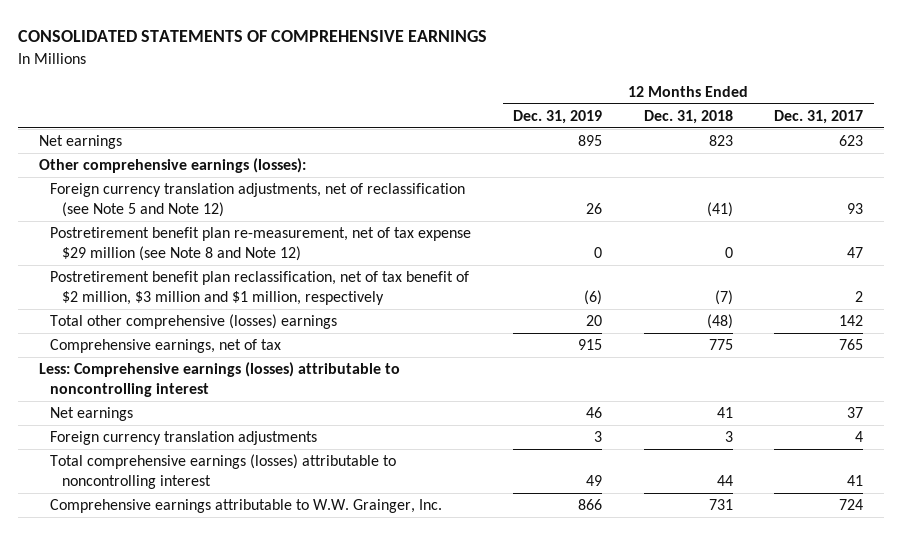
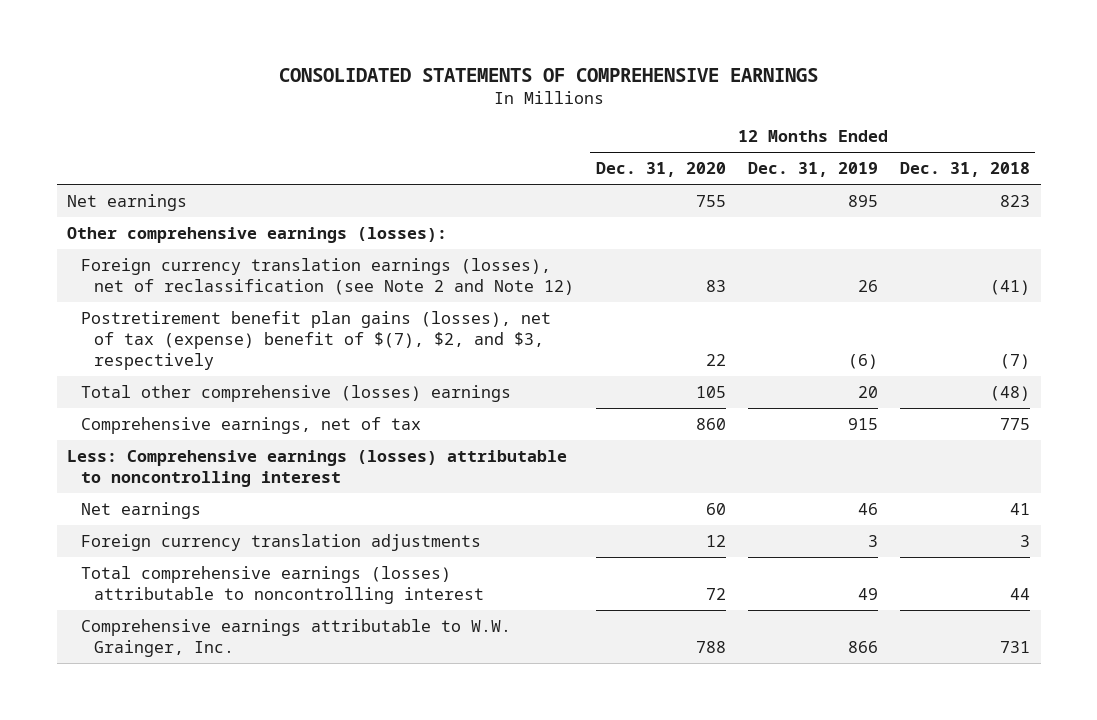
[774,109,864,124] Dec. 31, 2017 -> none
none -> [595,161,726,177] Dec. 31, 2020
[50,227,472,262] Postretirement benefit plan re-measurement, net of tax expense $29 million (see Note 8 and Note 12) -> none
[50,183,466,218] Foreign currency translation adjustments, net of reclassification (see Note 5 and Note 12) -> [80,257,575,295] Foreign currency translation earnings (losses), net of reclassification (see Note 2 and Note 12)
[50,271,470,306] Postretirement benefit plan reclassification, net of tax benefit of $2 million, $3 million and $1 million, respectively -> [80,310,551,371] Postretirement benefit plan gains (losses), net of tax (expense) benefit of $(7), $2, and $3, respectively

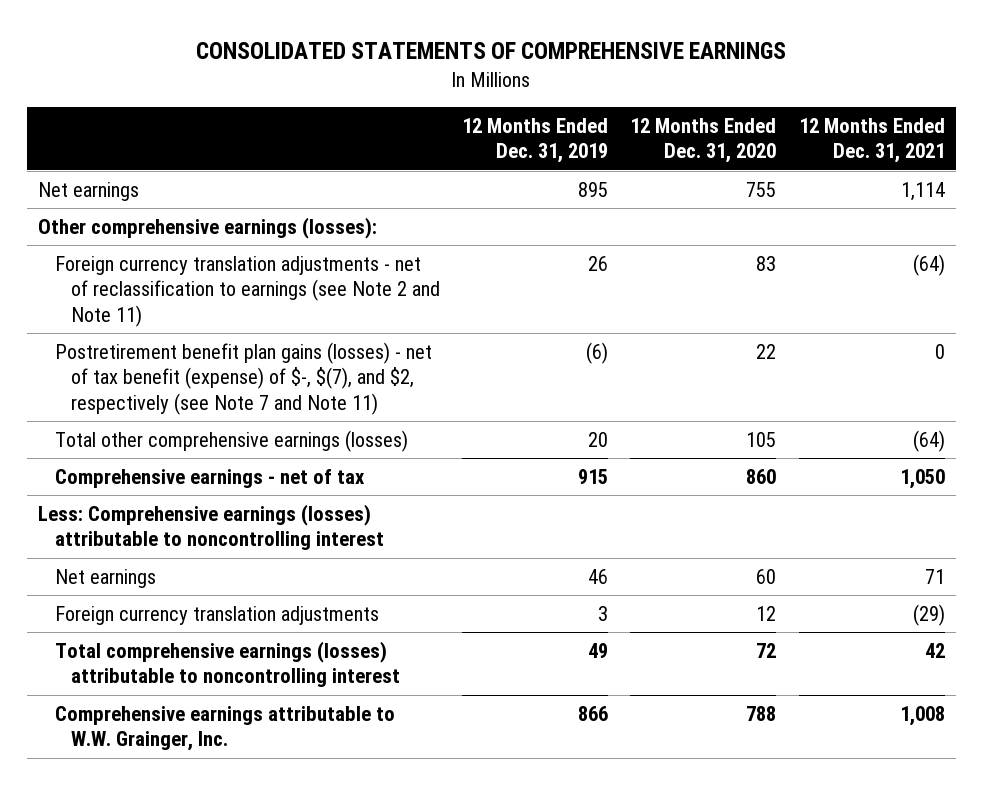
[899,161,1030,177] Dec. 31, 2018 -> none
none -> [798,117,945,164] 12 Months Ended Dec. 31, 2021
[80,257,575,295] Foreign currency translation earnings (losses), net of reclassification (see Note 2 and Note 12) -> [54,255,440,327] Foreign currency translation adjustments - net of reclassification to earnings (see Note 2 and Note 11)
[80,310,551,371] Postretirement benefit plan gains (losses), net of tax (expense) benefit of $(7), $2, and $3, respectively -> [54,341,432,415] Postretirement benefit plan gains (losses) - net of tax benefit (expense) of $-, $(7), and $2, respectively (see Note 7 and Note 11)
[80,384,511,402] Total other comprehensive (losses) earnings -> [54,429,408,452] Total other comprehensive earnings (losses)
[80,416,421,434] Comprehensive earnings, net of tax -> [54,468,365,488] Comprehensive earnings - net of tax

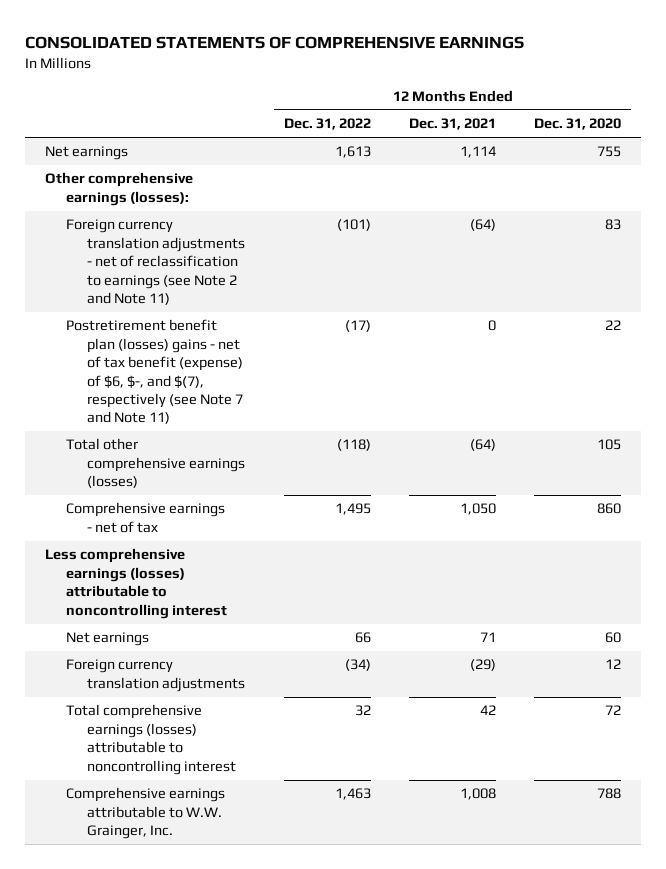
[462,117,609,164] 12 Months Ended Dec. 31, 2019 -> none
none -> [283,118,371,131] Dec. 31, 2022
[54,341,432,415] Postretirement benefit plan gains (losses) - net of tax benefit (expense) of $-, $(7), and $2, respectively (see Note 7 and Note 11) -> [65,319,244,425] Postretirement benefit plan (losses) gains - net of tax benefit (expense) of $6, $-, and $(7), respectively (see Note 7 and Note 11)
[38,503,384,551] Less: Comprehensive earnings (losses) attributable to noncontrolling interest -> [44,548,227,619] Less comprehensive earnings (losses) attributable to noncontrolling interest

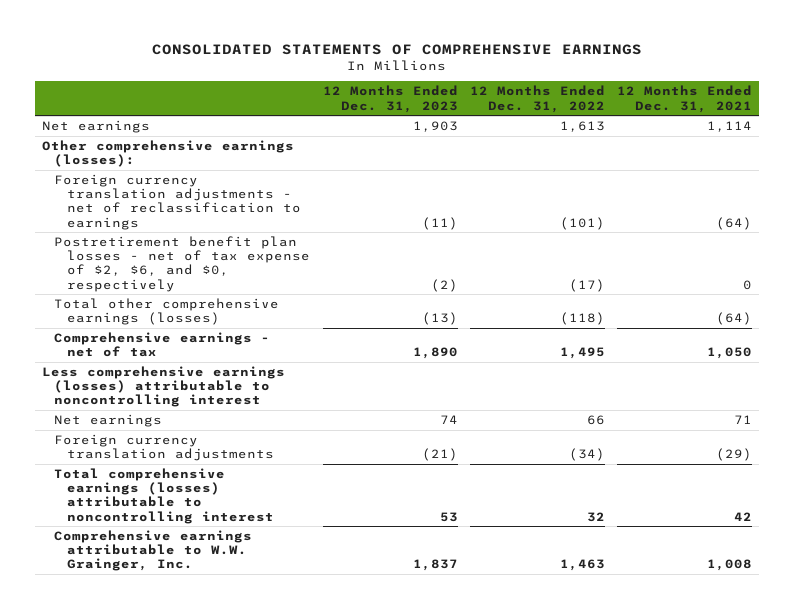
[534,118,622,131] Dec. 31, 2020 -> none
none -> [322,85,458,113] 12 Months Ended Dec. 31, 2023
[65,219,246,305] Foreign currency translation adjustments - net of reclassification to earnings (see Note 2 and Note 11) -> [54,174,302,230] Foreign currency translation adjustments - net of reclassification to earnings
[65,319,244,425] Postretirement benefit plan (losses) gains - net of tax benefit (expense) of $6, $-, and $(7), respectively (see Note 7 and Note 11) -> [54,236,311,292] Postretirement benefit plan losses - net of tax expense of $2, $6, and $0, respectively

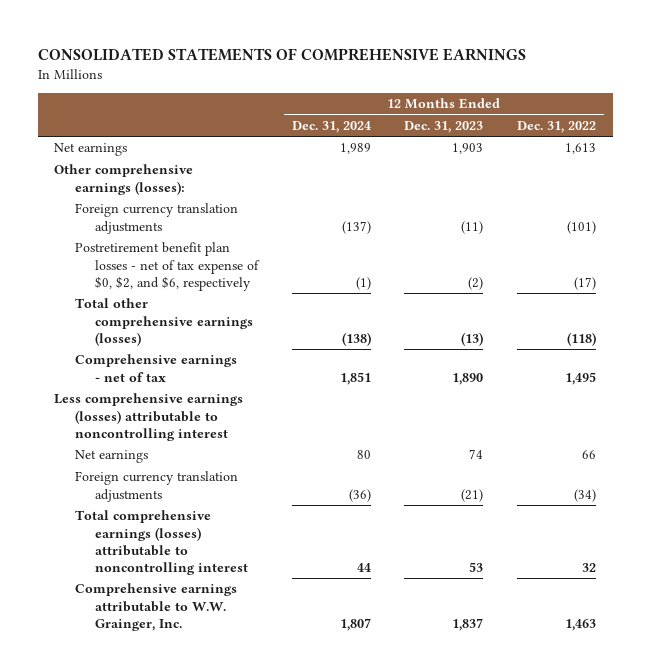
[617,85,753,113] 12 Months Ended Dec. 31, 2021 -> none
none -> [291,121,371,134] Dec. 31, 2024
[54,174,302,230] Foreign currency translation adjustments - net of reclassification to earnings -> [74,203,238,234] Foreign currency translation adjustments
[54,236,311,292] Postretirement benefit plan losses - net of tax expense of $2, $6, and $0, respectively -> [74,242,261,291] Postretirement benefit plan losses - net of tax expense of $0, $2, and $6, respectively

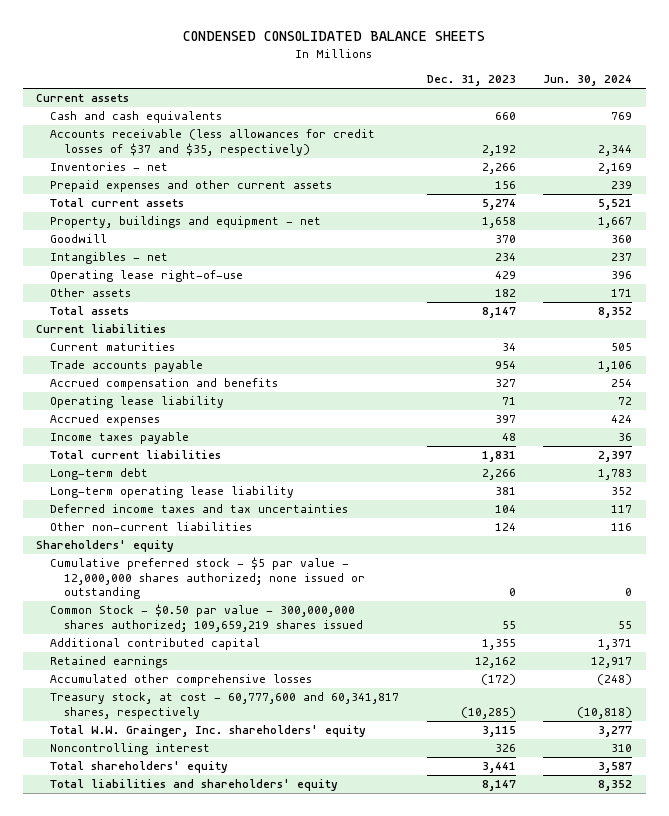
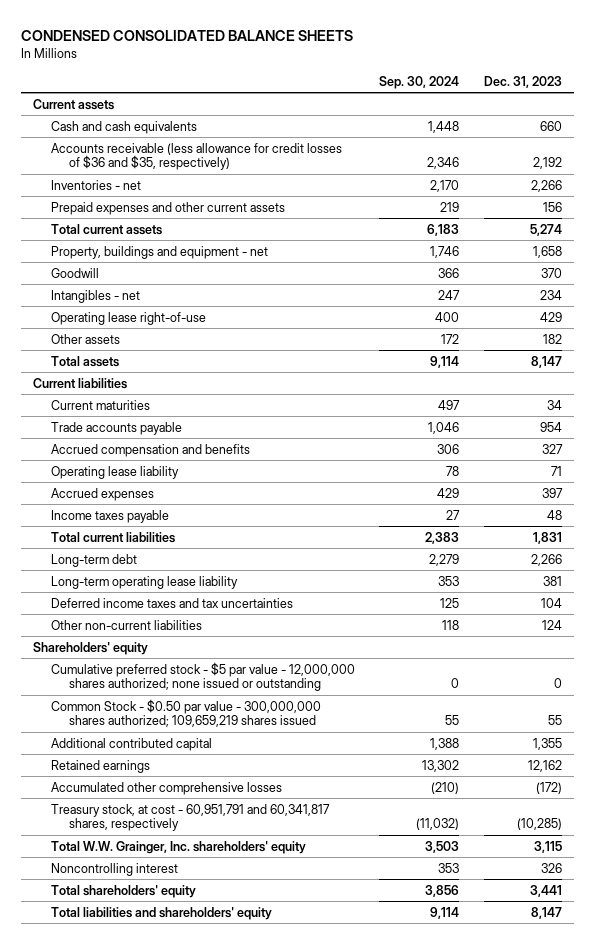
[543,75,633,87] Jun. 30, 2024 -> none
none -> [379,76,460,90] Sep. 30, 2024
[50,129,376,156] Accounts receivable (less allowances for credit losses of $37 and $35, respectively) -> [50,142,342,171] Accounts receivable (less allowance for credit losses of $36 and $35, respectively)
[50,692,400,719] Treasury stock, at cost - 60,777,600 and 60,341,817 shares, respectively -> [50,803,330,832] Treasury stock, at cost - 60,951,791 and 60,341,817 shares, respectively

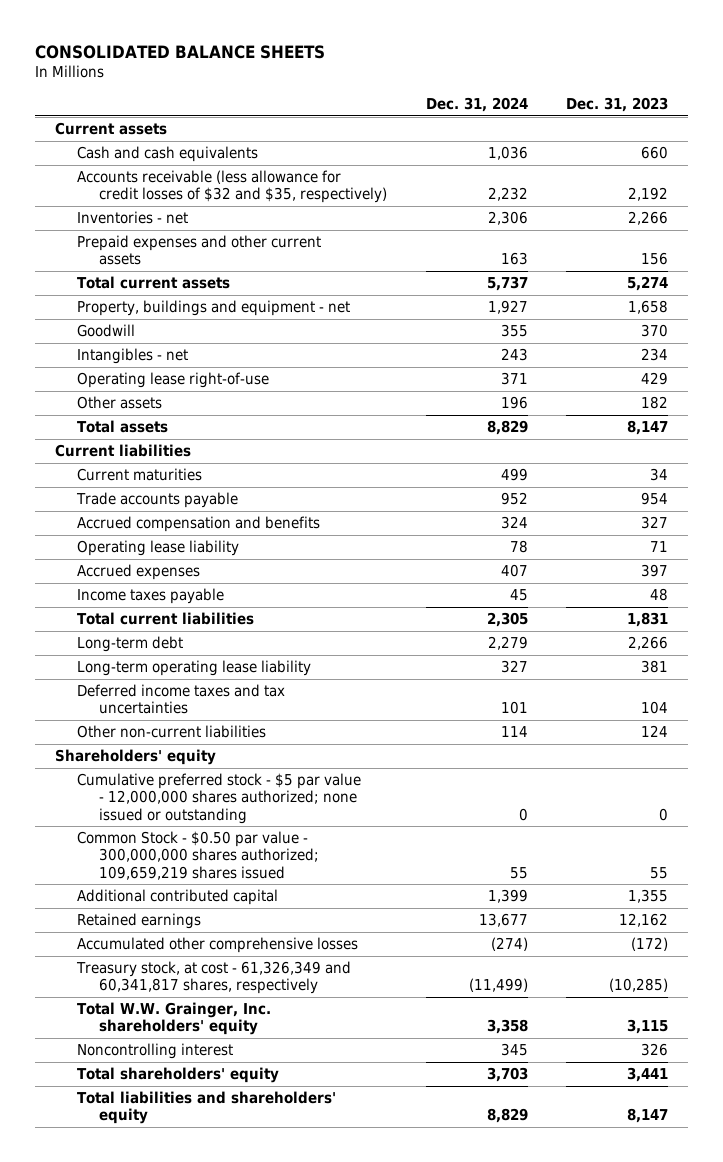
[21,29,354,41] CONDENSED CONSOLIDATED BALANCE SHEETS -> [35,44,326,59] CONSOLIDATED BALANCE SHEETS
[379,76,460,90] Sep. 30, 2024 -> none
none -> [425,96,528,112] Dec. 31, 2024
[50,142,342,171] Accounts receivable (less allowance for credit losses of $36 and $35, respectively) -> [76,170,388,204] Accounts receivable (less allowance for credit losses of $32 and $35, respectively)
[50,803,330,832] Treasury stock, at cost - 60,951,791 and 60,341,817 shares, respectively -> [75,961,351,995] Treasury stock, at cost - 61,326,349 and 60,341,817 shares, respectively

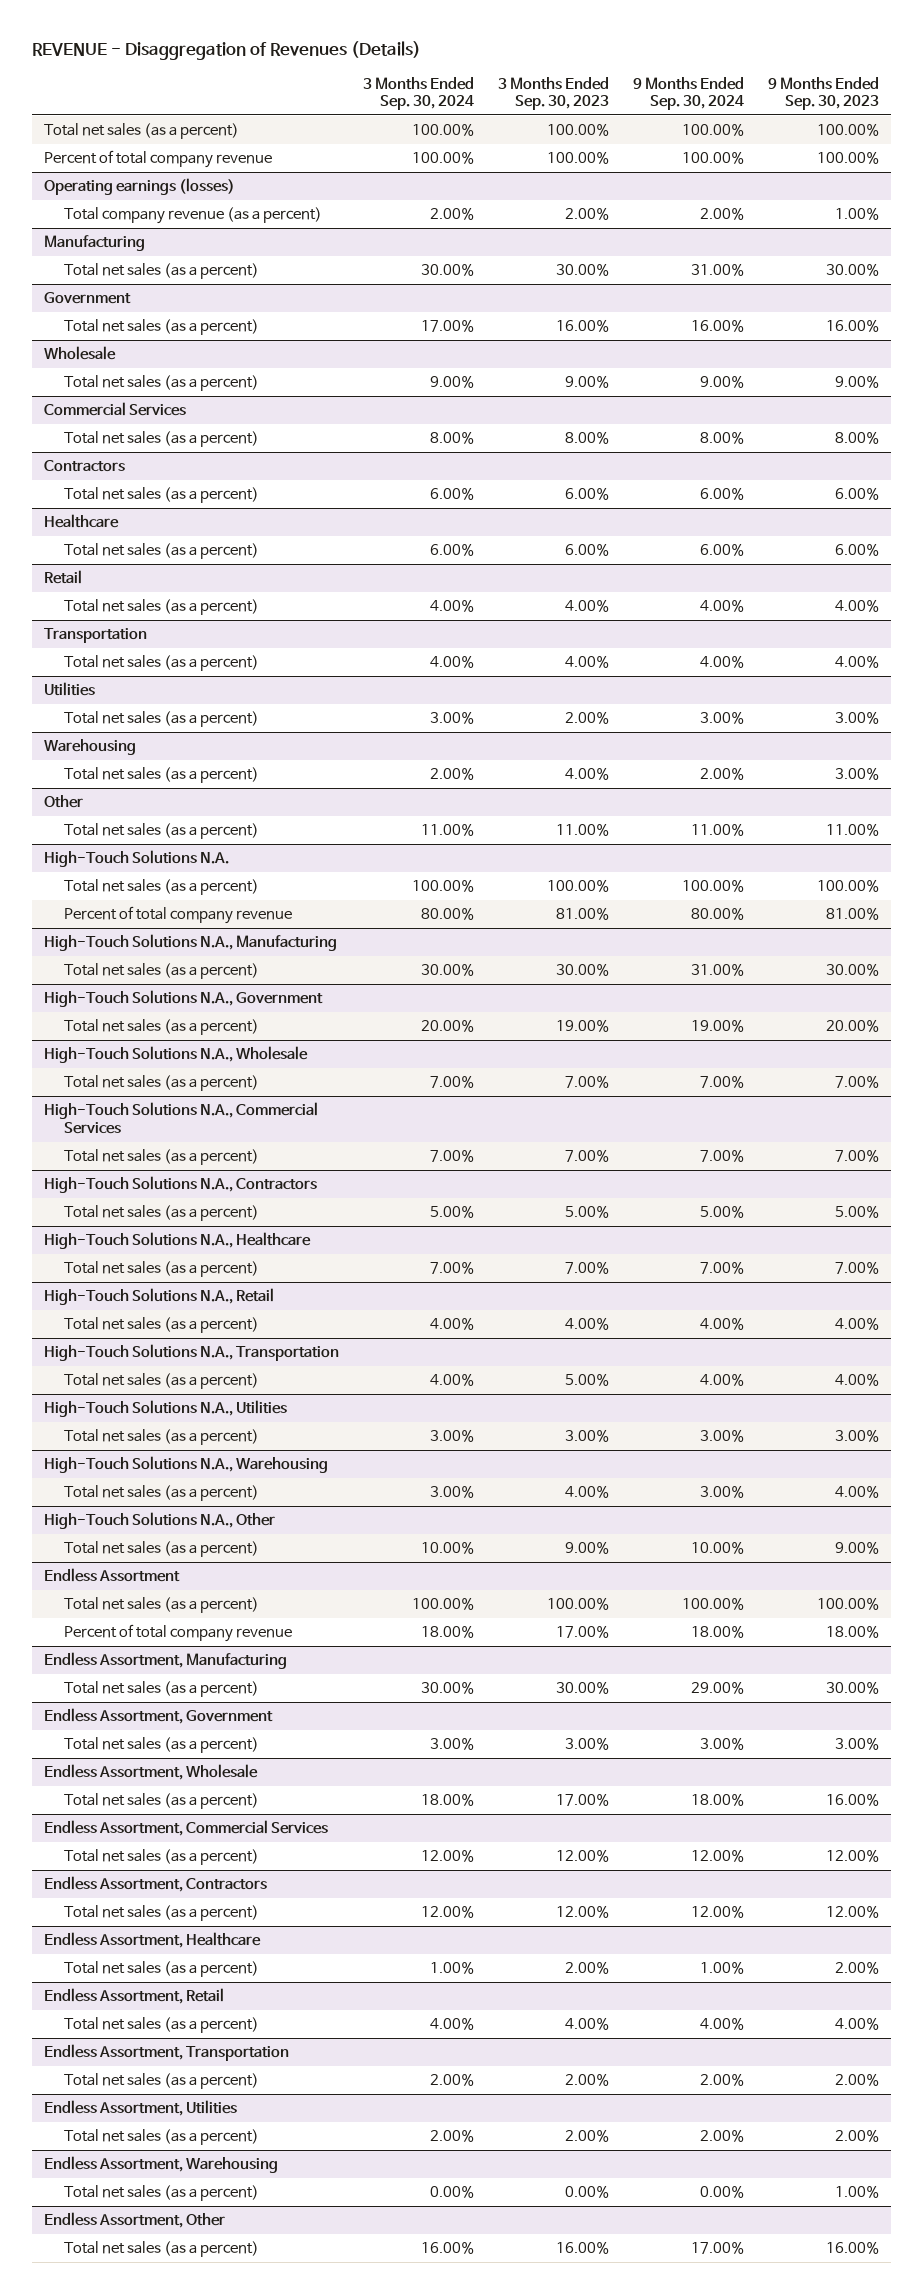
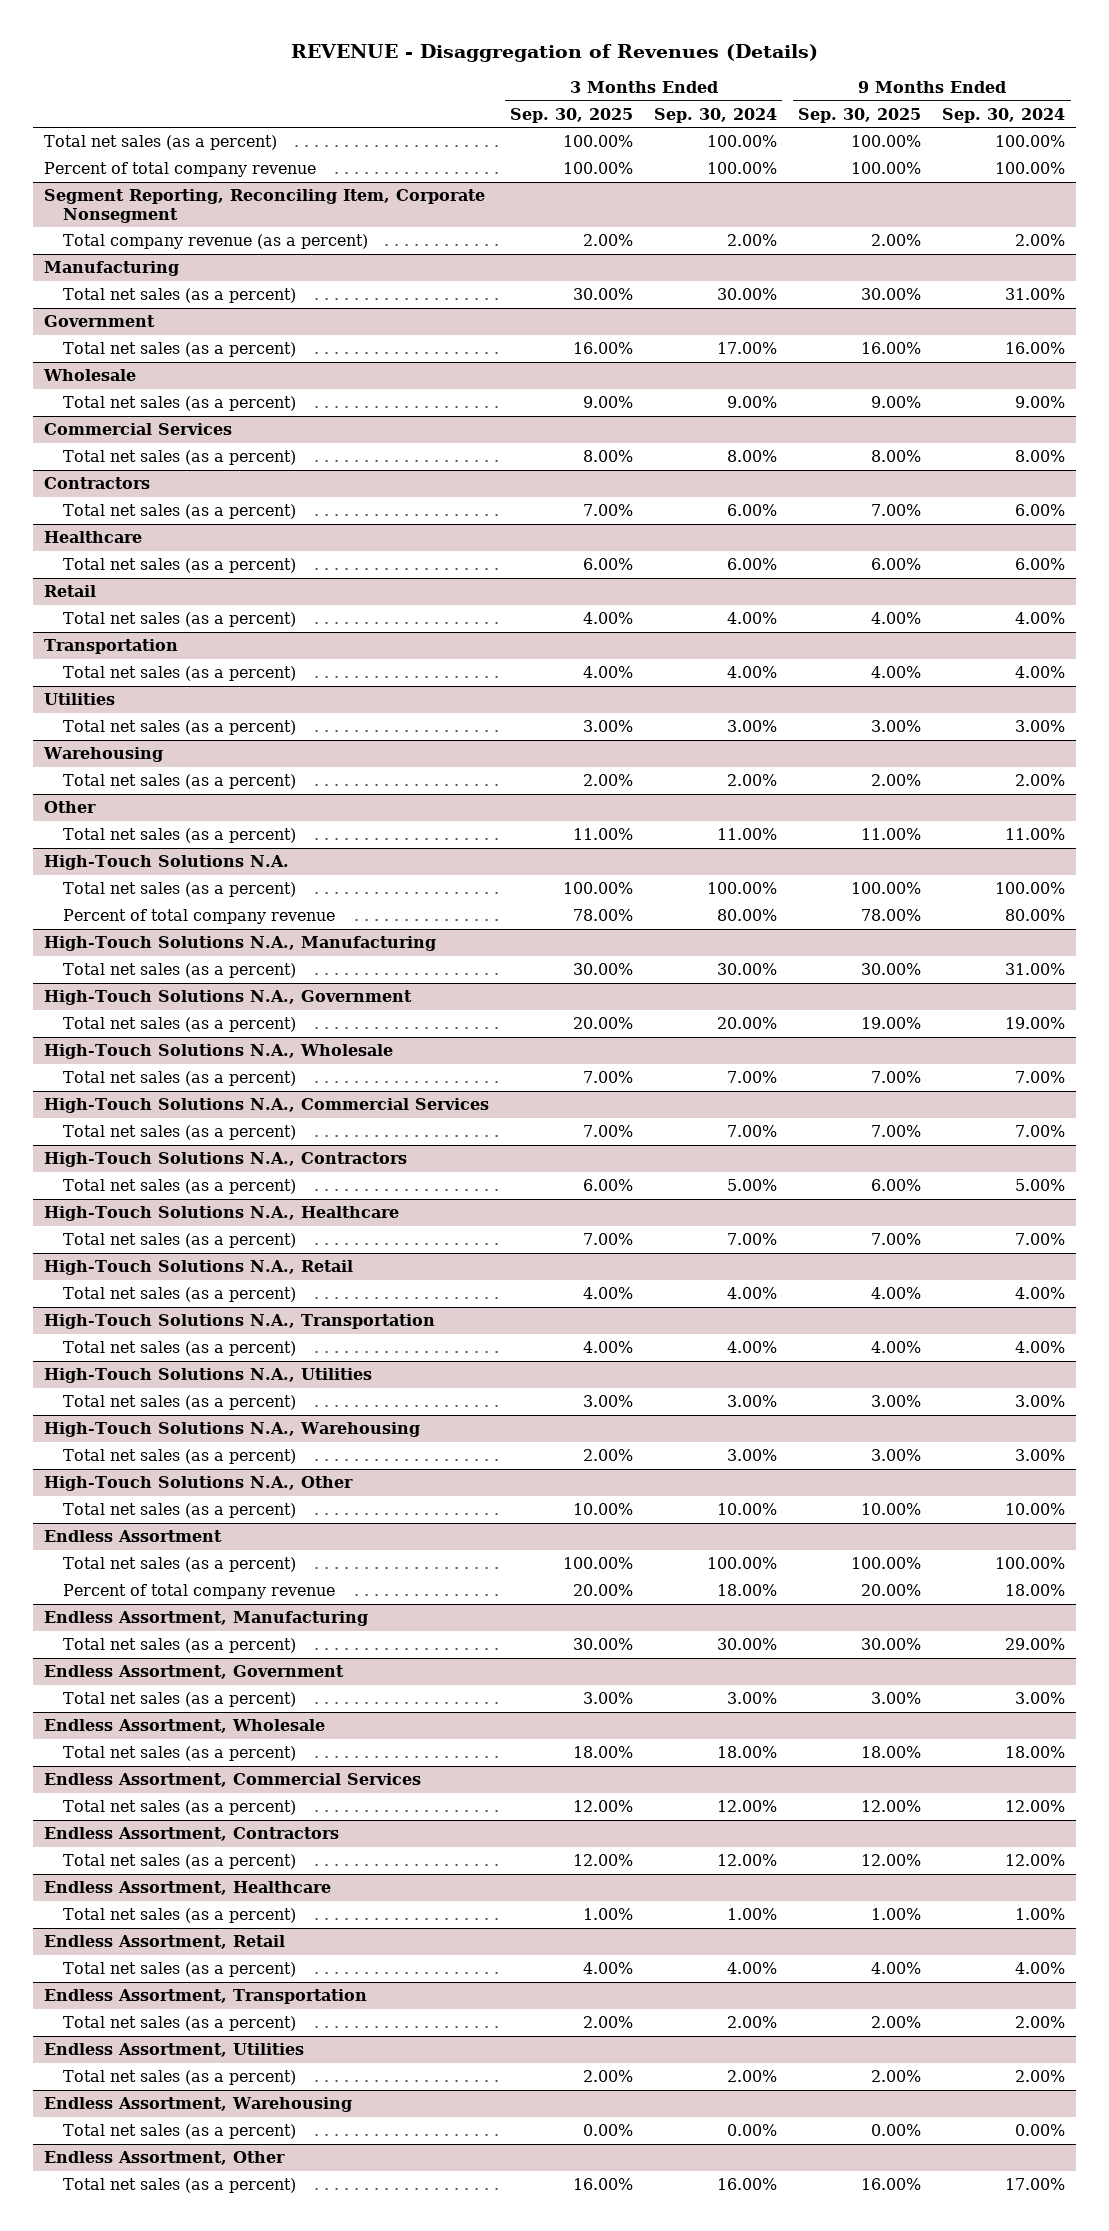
[497,76,609,110] 3 Months Ended Sep. 30, 2023 -> none
[767,76,879,110] 9 Months Ended Sep. 30, 2023 -> none
none -> [509,107,633,123] Sep. 30, 2025
none -> [798,107,922,123] Sep. 30, 2025
[43,178,235,196] Operating earnings (losses) -> [43,189,485,223] Segment Reporting, Reconciling Item, Corporate Nonsegment

